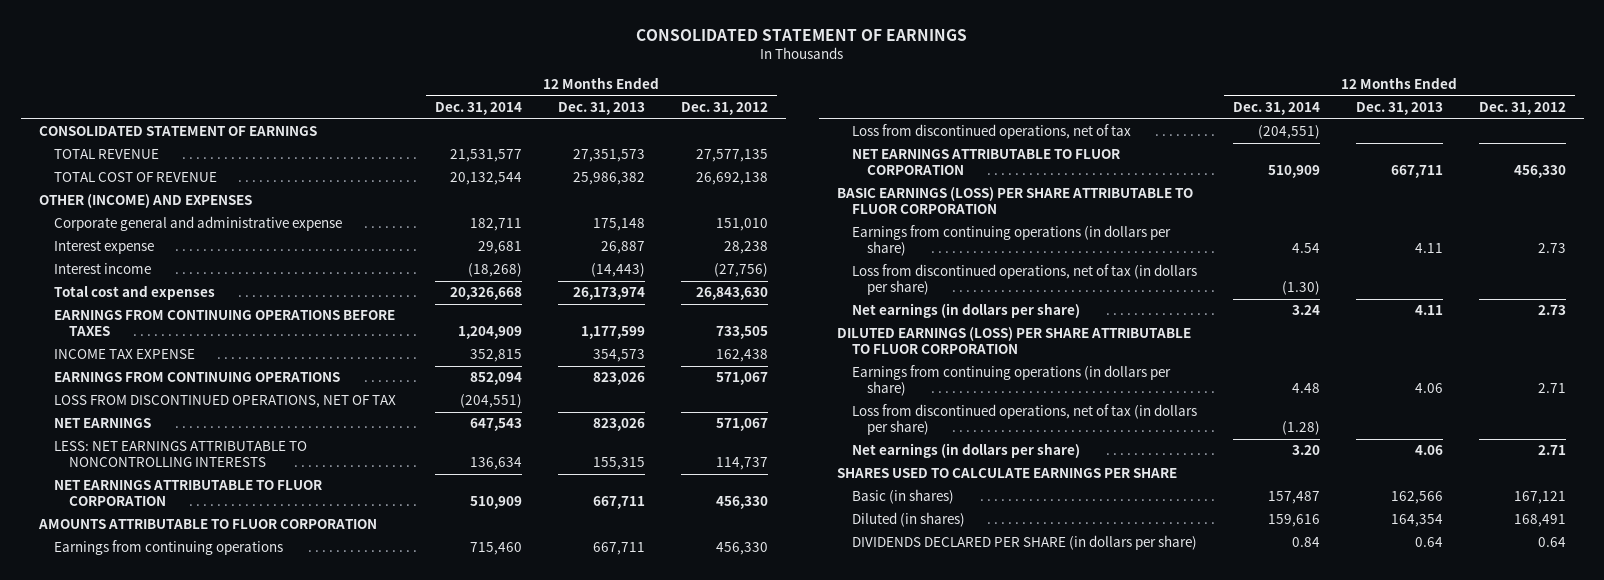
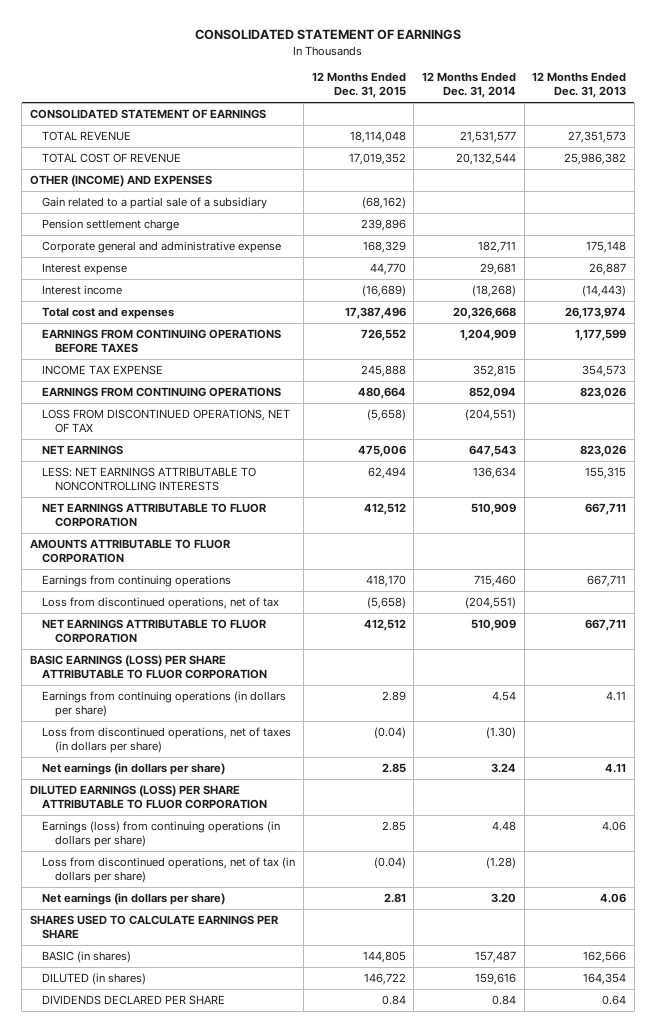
[680,102,768,116] Dec. 31, 2012 -> none
none -> [311,72,406,99] 12 Months Ended Dec. 31, 2015
none -> [42,197,268,210] Gain related to a partial sale of a subsidiary
none -> [42,219,180,232] Pension settlement charge
[851,264,1197,295] Loss from discontinued operations, net of tax (in dollars per share) -> [42,727,292,753] Loss from discontinued operations, net of taxes (in dollars per share)
[851,365,1171,396] Earnings from continuing operations (in dollars per share) -> [42,821,281,847] Earnings (loss) from continuing operations (in dollars per share)
[851,489,954,505] Basic (in shares) -> [42,951,132,964] BASIC (in shares)
[851,512,965,528] Diluted (in shares) -> [42,973,147,986] DILUTED (in shares)
[851,535,1197,551] DIVIDENDS DECLARED PER SHARE (in dollars per share) -> [42,995,226,1006] DIVIDENDS DECLARED PER SHARE

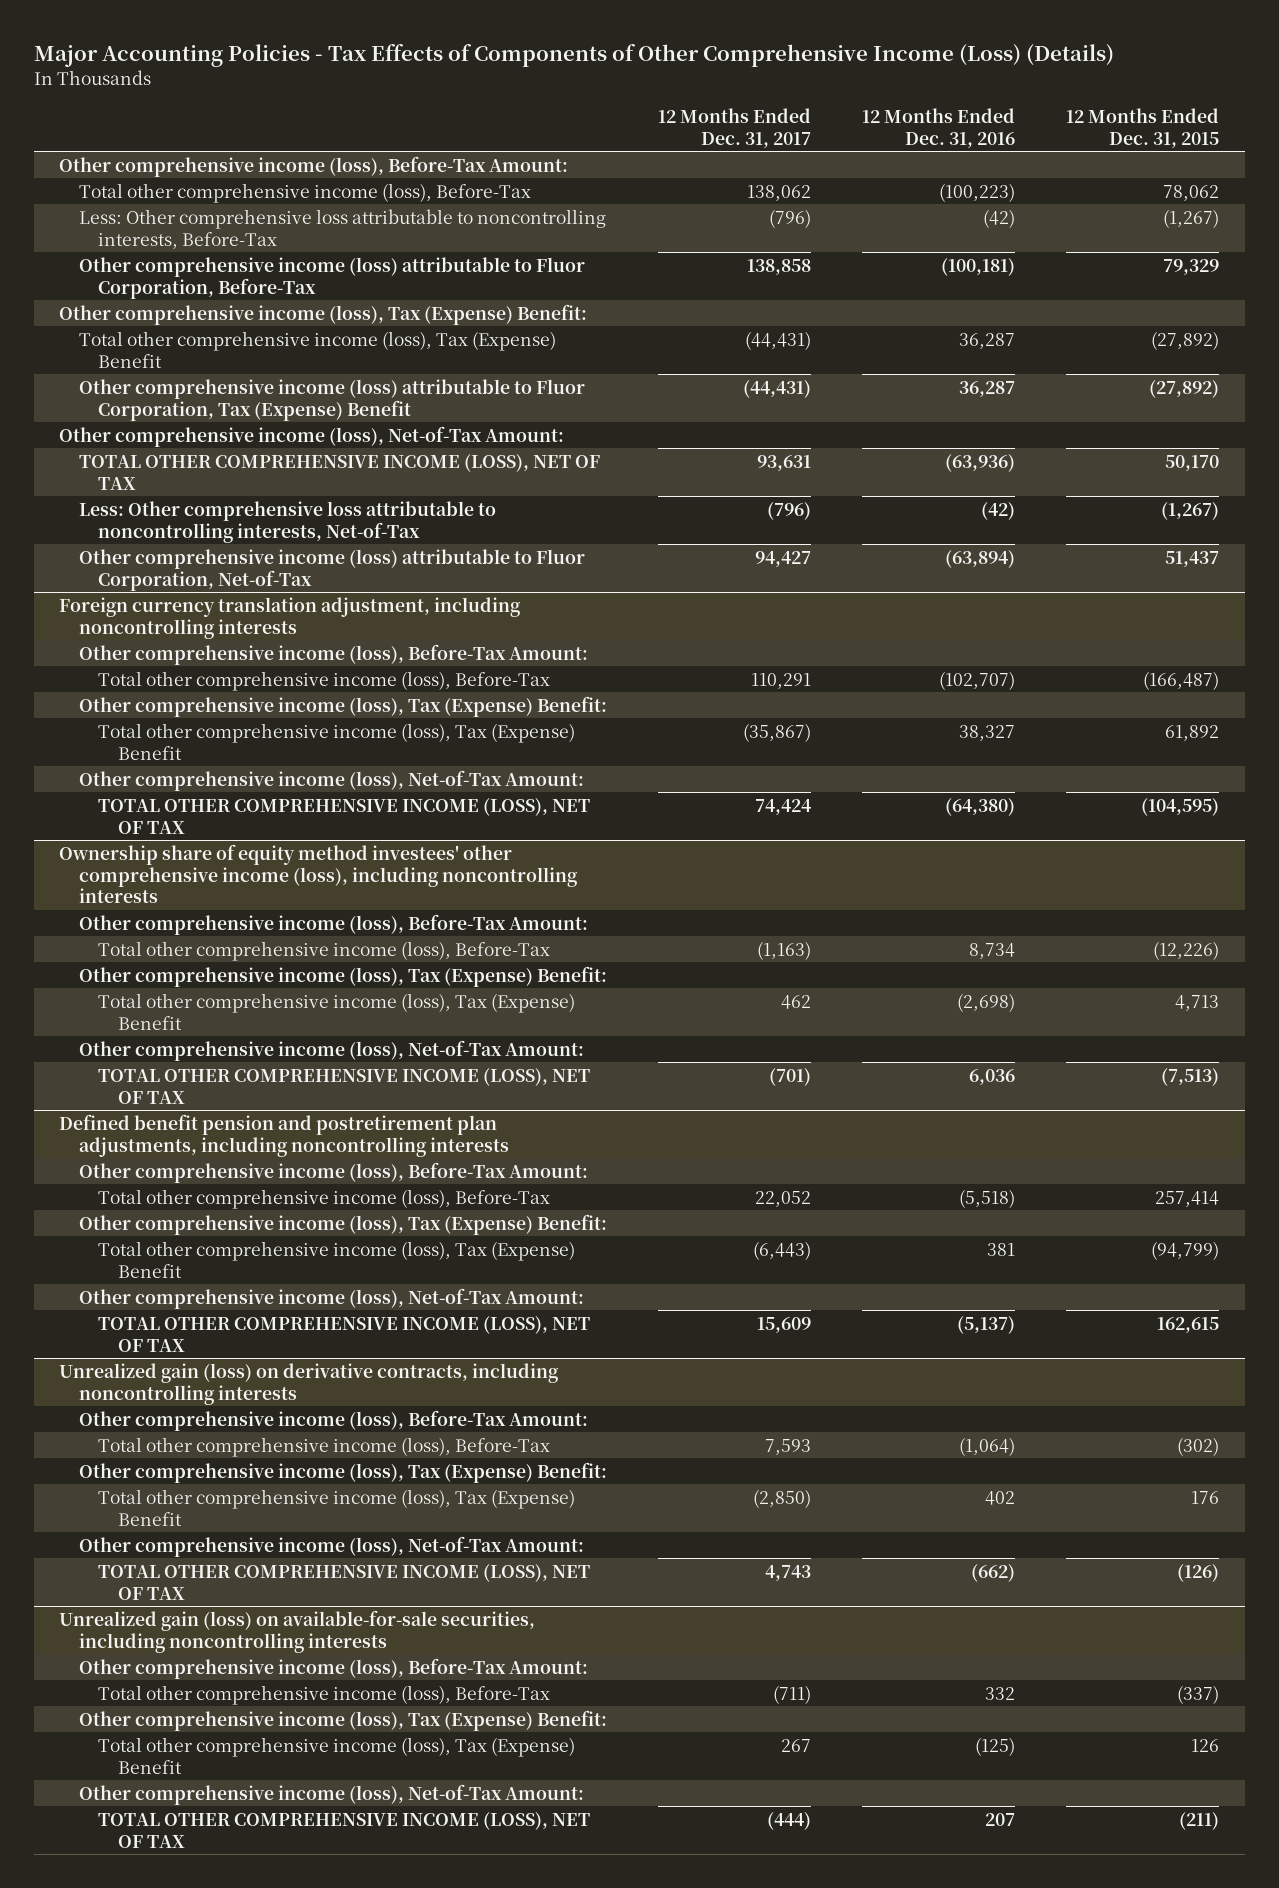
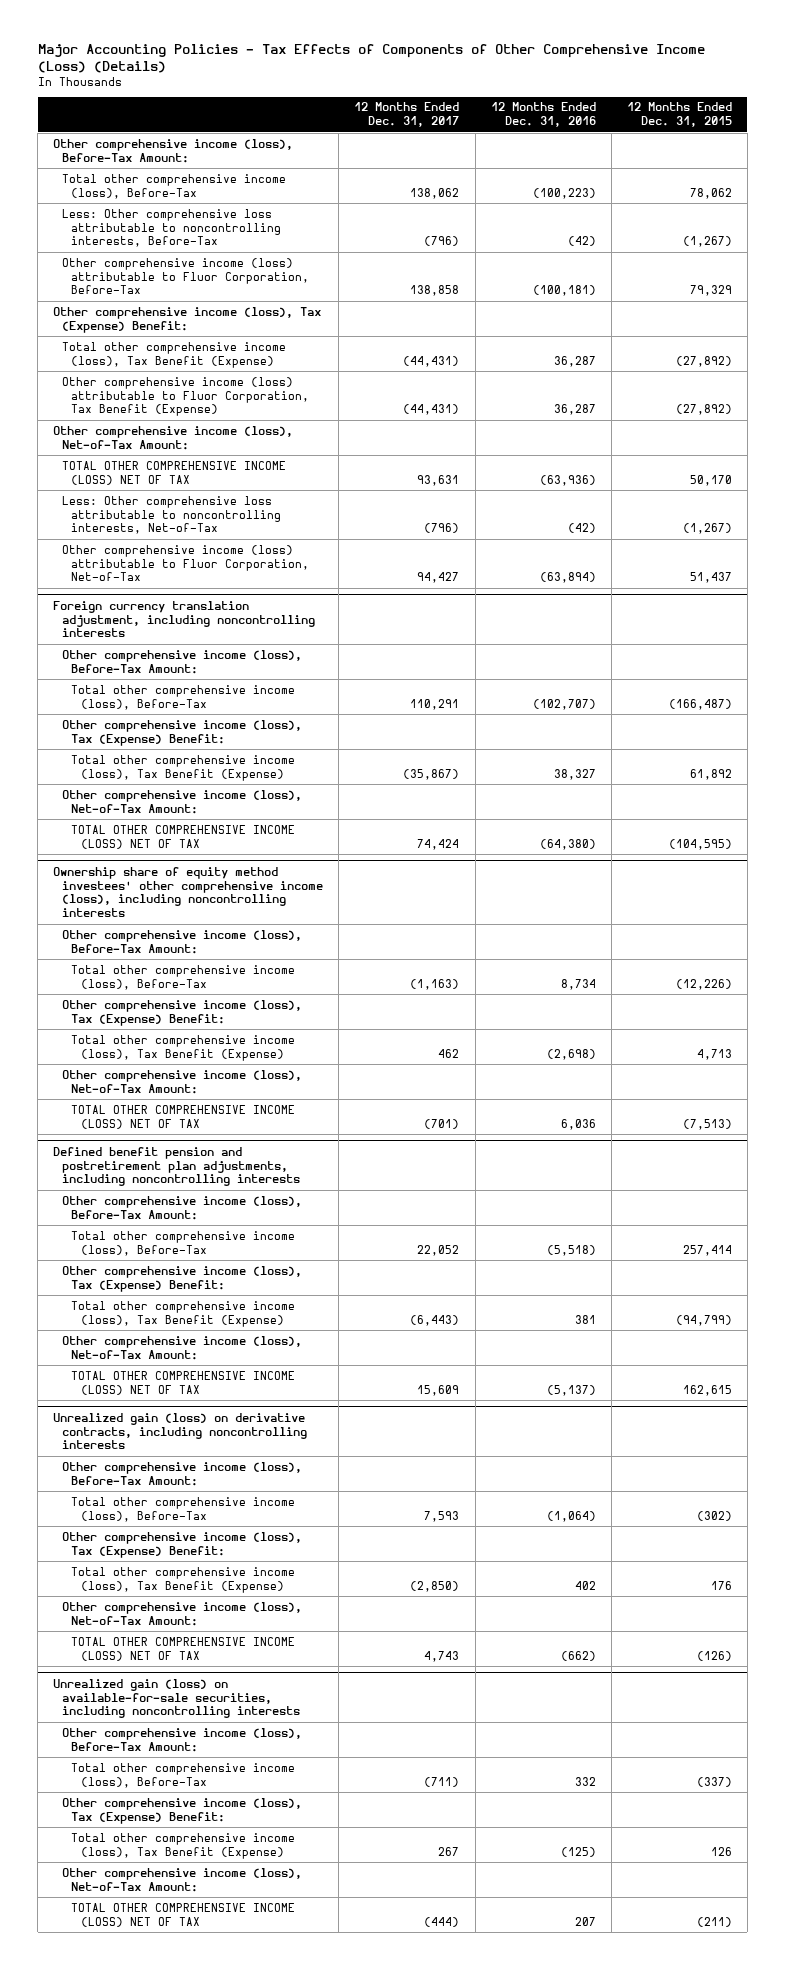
[78,330,556,368] Total other comprehensive income (loss), Tax (Expense) Benefit -> [62,341,287,368] Total other comprehensive income (loss), Tax Benefit (Expense)
[78,378,585,421] Other comprehensive income (loss) attributable to Fluor Corporation, Tax (Expense) Benefit -> [62,376,310,417] Other comprehensive income (loss) attributable to Fluor Corporation, Tax Benefit (Expense)
[78,453,600,490] TOTAL OTHER COMPREHENSIVE INCOME (LOSS), NET OF TAX -> [62,460,287,485] TOTAL OTHER COMPREHENSIVE INCOME (LOSS) NET OF TAX
[98,722,576,760] Total other comprehensive income (loss), Tax (Expense) Benefit -> [71,754,296,781] Total other comprehensive income (loss), Tax Benefit (Expense)
[98,797,591,834] TOTAL OTHER COMPREHENSIVE INCOME (LOSS), NET OF TAX -> [71,824,296,849] TOTAL OTHER COMPREHENSIVE INCOME (LOSS) NET OF TAX
[98,992,576,1030] Total other comprehensive income (loss), Tax (Expense) Benefit -> [71,1034,296,1061] Total other comprehensive income (loss), Tax Benefit (Expense)
[98,1067,591,1104] TOTAL OTHER COMPREHENSIVE INCOME (LOSS), NET OF TAX -> [71,1104,296,1129] TOTAL OTHER COMPREHENSIVE INCOME (LOSS) NET OF TAX
[98,1240,576,1278] Total other comprehensive income (loss), Tax (Expense) Benefit -> [71,1300,296,1327] Total other comprehensive income (loss), Tax Benefit (Expense)
[98,1315,591,1352] TOTAL OTHER COMPREHENSIVE INCOME (LOSS), NET OF TAX -> [71,1370,296,1395] TOTAL OTHER COMPREHENSIVE INCOME (LOSS) NET OF TAX
[98,1488,576,1526] Total other comprehensive income (loss), Tax (Expense) Benefit -> [71,1566,296,1593] Total other comprehensive income (loss), Tax Benefit (Expense)
[98,1563,591,1600] TOTAL OTHER COMPREHENSIVE INCOME (LOSS), NET OF TAX -> [71,1636,296,1661] TOTAL OTHER COMPREHENSIVE INCOME (LOSS) NET OF TAX
[98,1736,576,1774] Total other comprehensive income (loss), Tax (Expense) Benefit -> [71,1832,296,1859] Total other comprehensive income (loss), Tax Benefit (Expense)
[98,1811,591,1848] TOTAL OTHER COMPREHENSIVE INCOME (LOSS), NET OF TAX -> [71,1902,296,1927] TOTAL OTHER COMPREHENSIVE INCOME (LOSS) NET OF TAX

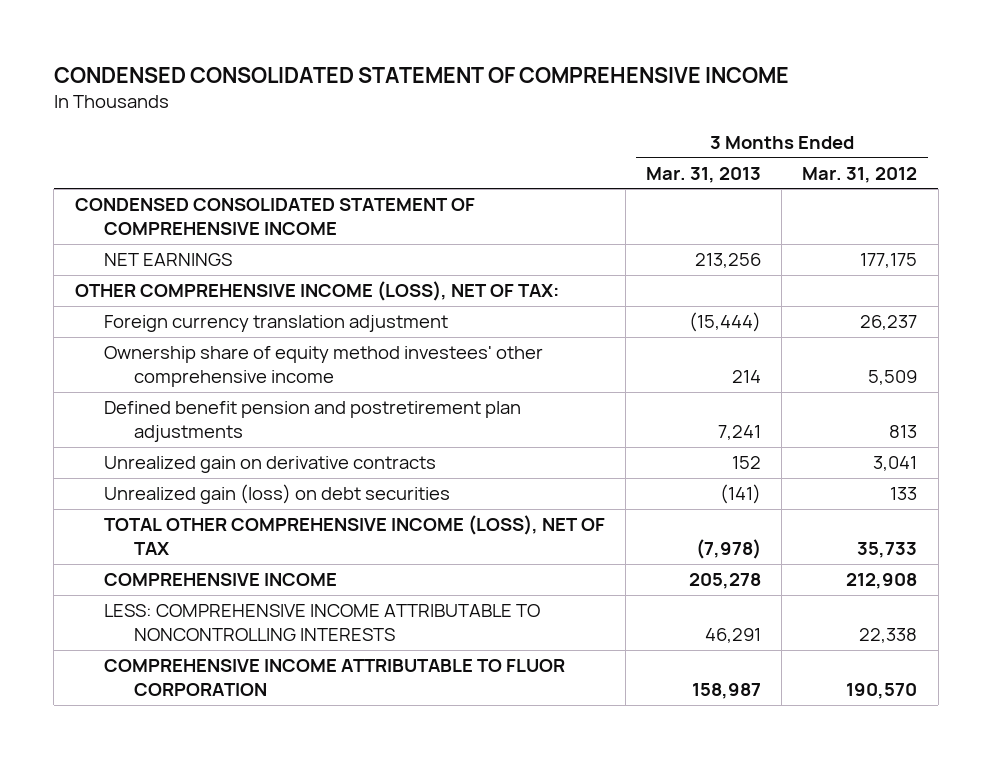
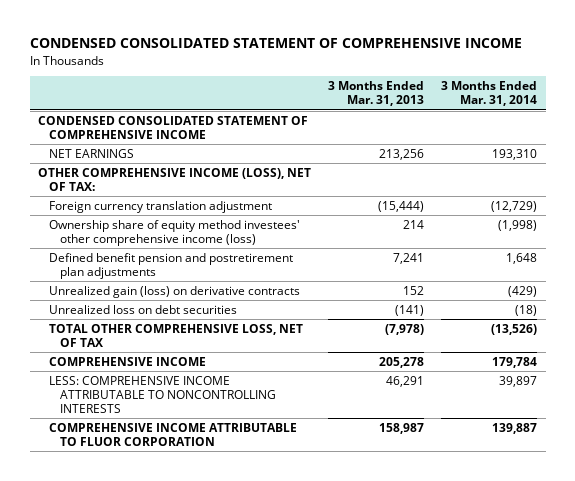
[802,166,918,183] Mar. 31, 2012 -> none
none -> [441,81,538,107] 3 Months Ended Mar. 31, 2014
[104,346,544,388] Ownership share of equity method investees' other comprehensive income -> [49,219,301,246] Ownership share of equity method investees' other comprehensive income (loss)
[104,456,437,474] Unrealized gain on derivative contracts -> [49,285,301,298] Unrealized gain (loss) on derivative contracts
[104,484,451,505] Unrealized gain (loss) on debt securities -> [49,304,238,314] Unrealized loss on debt securities
[104,515,606,556] TOTAL OTHER COMPREHENSIVE INCOME (LOSS), NET OF TAX -> [49,323,304,347] TOTAL OTHER COMPREHENSIVE LOSS, NET OF TAX

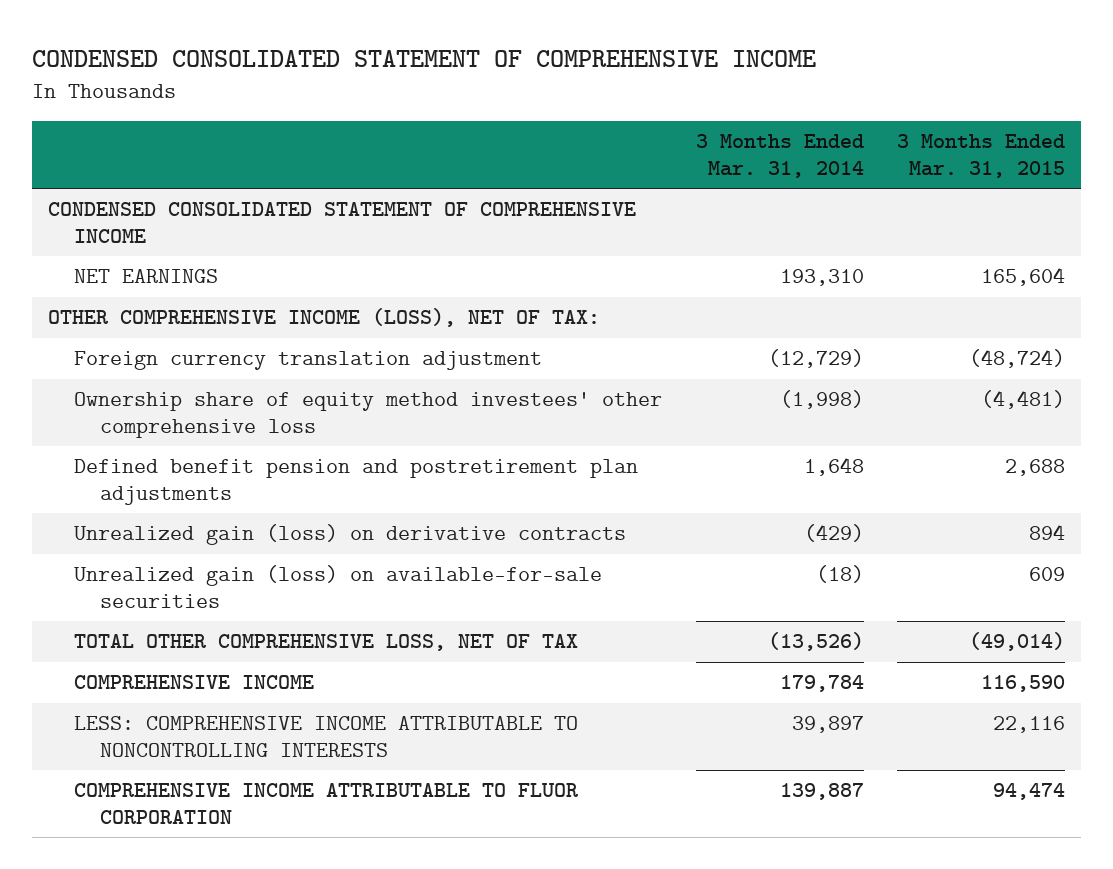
[328,81,425,107] 3 Months Ended Mar. 31, 2013 -> none
none -> [896,134,1065,178] 3 Months Ended Mar. 31, 2015
[49,219,301,246] Ownership share of equity method investees' other comprehensive income (loss) -> [74,392,663,438] Ownership share of equity method investees' other comprehensive loss
[49,304,238,314] Unrealized loss on debt securities -> [74,565,603,608] Unrealized gain (loss) on available-for-sale securities

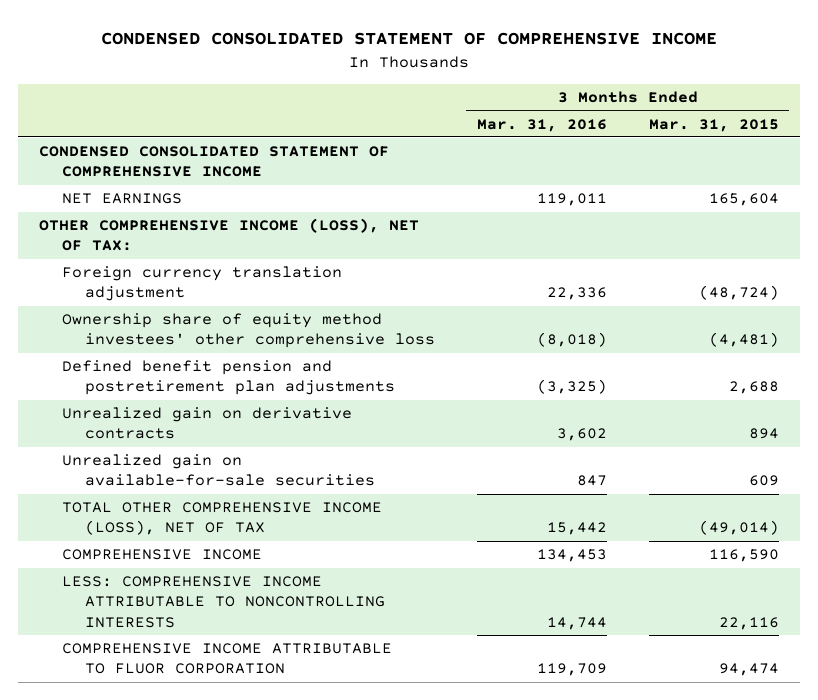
[695,134,864,178] 3 Months Ended Mar. 31, 2014 -> none
none -> [476,118,607,132] Mar. 31, 2016
[74,524,627,546] Unrealized gain (loss) on derivative contracts -> [62,407,353,440] Unrealized gain on derivative contracts
[74,565,603,608] Unrealized gain (loss) on available-for-sale securities -> [62,454,375,487] Unrealized gain on available-for-sale securities
[74,634,579,652] TOTAL OTHER COMPREHENSIVE LOSS, NET OF TAX -> [62,502,383,536] TOTAL OTHER COMPREHENSIVE INCOME (LOSS), NET OF TAX

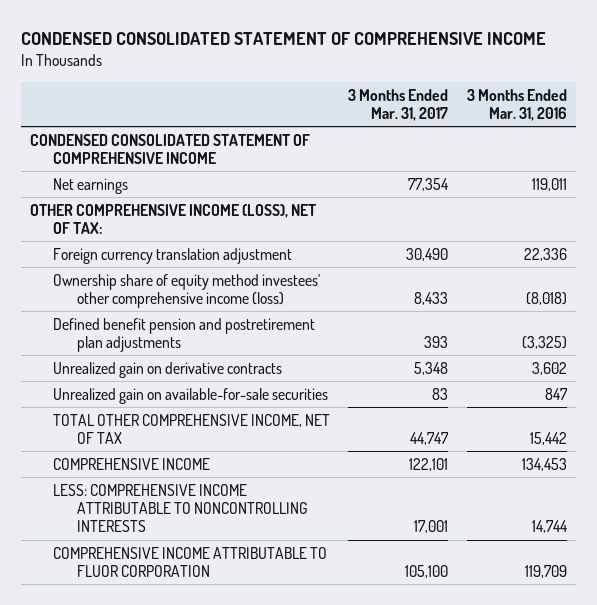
[648,118,779,132] Mar. 31, 2015 -> none
none -> [348,88,449,122] 3 Months Ended Mar. 31, 2017
[62,193,183,205] NET EARNINGS -> [53,177,129,194] Net earnings
[62,313,435,349] Ownership share of equity method investees' other comprehensive loss -> [53,273,321,309] Ownership share of equity method investees' other comprehensive income (loss)
[62,502,383,536] TOTAL OTHER COMPREHENSIVE INCOME (LOSS), NET OF TAX -> [53,413,331,445] TOTAL OTHER COMPREHENSIVE INCOME, NET OF TAX

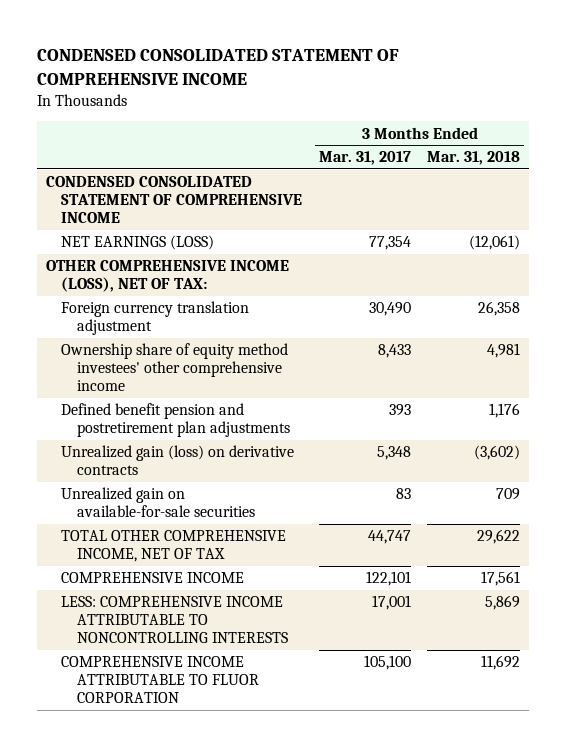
[466,88,567,122] 3 Months Ended Mar. 31, 2016 -> none
none -> [427,151,521,166] Mar. 31, 2018
[53,177,129,194] Net earnings -> [61,235,215,251] NET EARNINGS (LOSS)
[53,273,321,309] Ownership share of equity method investees' other comprehensive income (loss) -> [61,343,289,392] Ownership share of equity method investees' other comprehensive income
[53,361,283,378] Unrealized gain on derivative contracts -> [61,445,295,476] Unrealized gain (loss) on derivative contracts

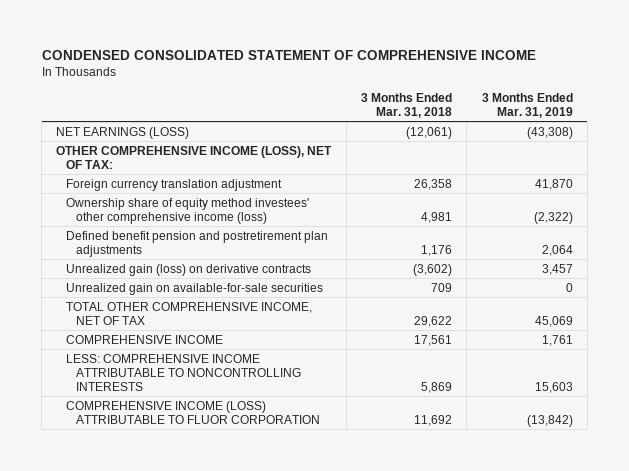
[318,151,411,166] Mar. 31, 2017 -> none
none -> [481,92,573,118] 3 Months Ended Mar. 31, 2019
[45,176,303,224] CONDENSED CONSOLIDATED STATEMENT OF COMPREHENSIVE INCOME -> none
[61,343,289,392] Ownership share of equity method investees' other comprehensive income -> [66,197,310,224] Ownership share of equity method investees' other comprehensive income (loss)
[61,656,260,704] COMPREHENSIVE INCOME ATTRIBUTABLE TO FLUOR CORPORATION -> [66,400,320,424] COMPREHENSIVE INCOME (LOSS) ATTRIBUTABLE TO FLUOR CORPORATION

